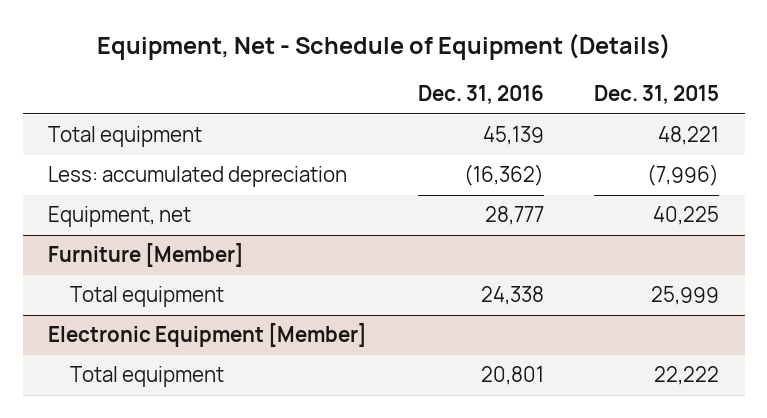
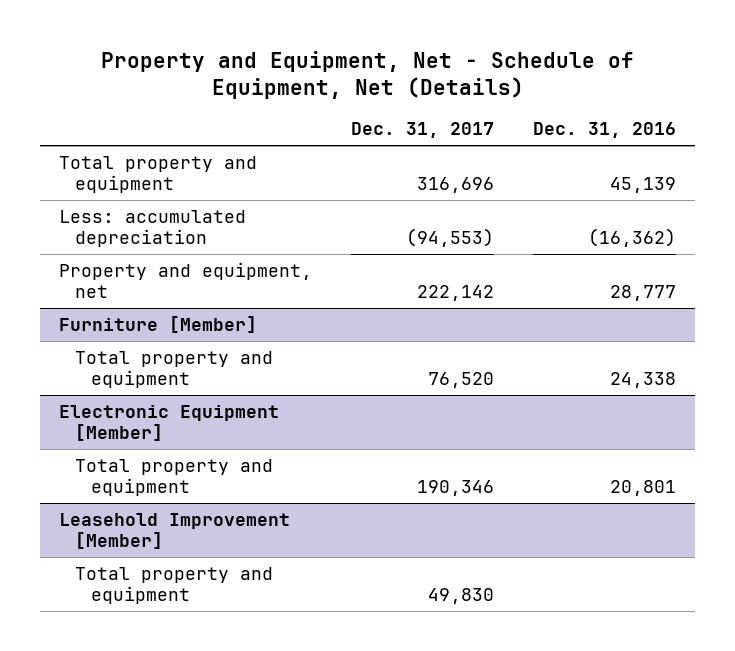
[96,33,671,60] Equipment, Net - Schedule of Equipment (Details) -> [100,50,634,99] Property and Equipment, Net - Schedule of Equipment, Net (Details)
[594,85,720,105] Dec. 31, 2015 -> none
none -> [351,122,495,139] Dec. 31, 2017
[47,126,202,148] Total equipment -> [59,155,258,193] Total property and equipment
[47,206,191,228] Equipment, net -> [59,261,313,298] Property and equipment, net
[70,286,225,308] Total equipment -> [75,350,274,388] Total property and equipment
[70,366,225,388] Total equipment -> [75,458,274,496] Total property and equipment
none -> [59,512,291,549] Leasehold Improvement [Member]
none -> [75,566,274,604] Total property and equipment

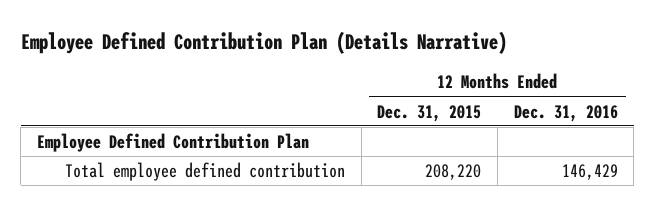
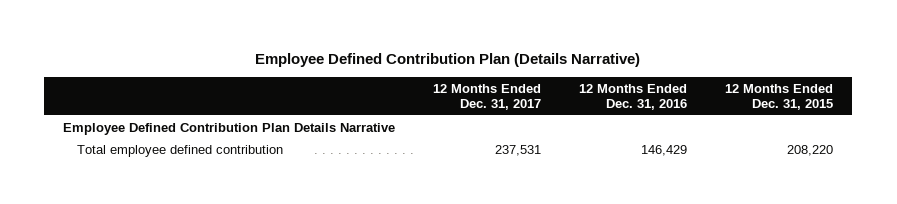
none -> [433,83,542,110] 12 Months Ended Dec. 31, 2017
[36,133,309,153] Employee Defined Contribution Plan -> [63,122,396,135] Employee Defined Contribution Plan Details Narrative

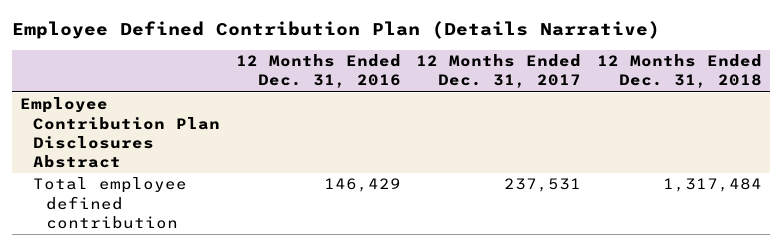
[725,83,834,110] 12 Months Ended Dec. 31, 2015 -> none
none -> [596,54,762,89] 12 Months Ended Dec. 31, 2018
[63,122,396,135] Employee Defined Contribution Plan Details Narrative -> [20,97,220,168] Employee Contribution Plan Disclosures Abstract

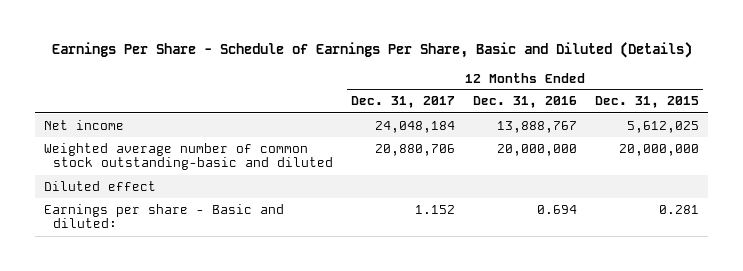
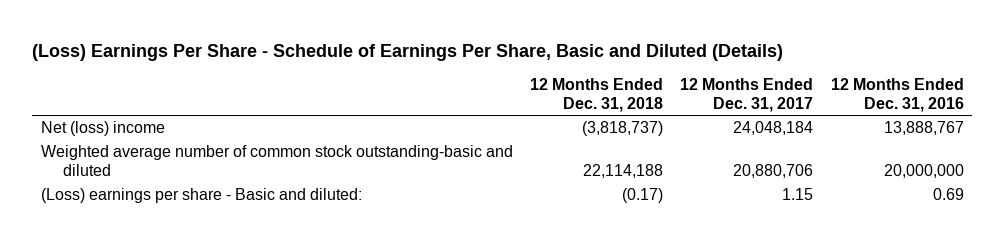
[51,42,692,59] Earnings Per Share - Schedule of Earnings Per Share, Basic and Diluted (Details) -> [31,43,783,61] (Loss) Earnings Per Share - Schedule of Earnings Per Share, Basic and Diluted (Details)
[594,96,699,109] Dec. 31, 2015 -> none
none -> [529,77,663,112] 12 Months Ended Dec. 31, 2018
[44,119,125,130] Net income -> [40,121,165,137] Net (loss) income
[44,180,157,191] Diluted effect -> none
[44,203,285,229] Earnings per share - Basic and diluted: -> [40,188,362,204] (Loss) earnings per share - Basic and diluted:
[415,204,456,214] 1.152 -> [782,188,814,201] 1.15
[536,204,577,214] 0.694 -> [932,188,964,201] 0.69

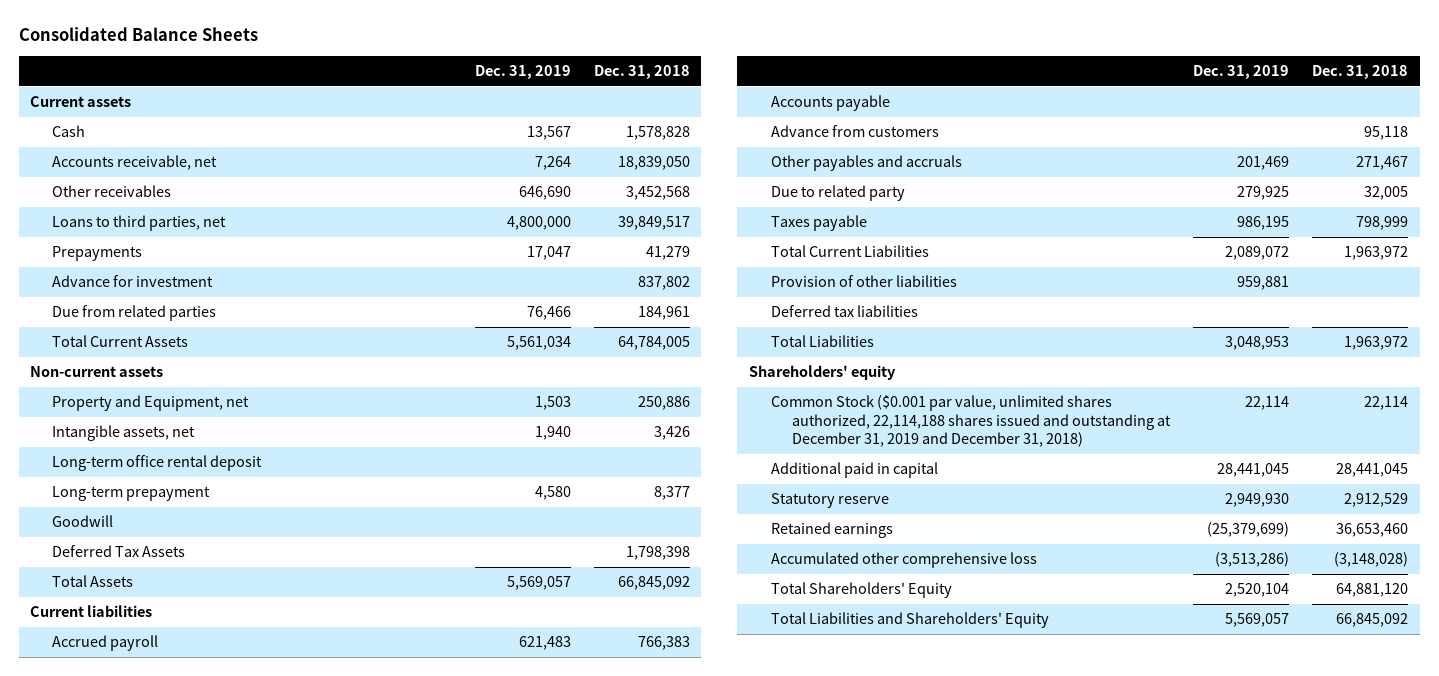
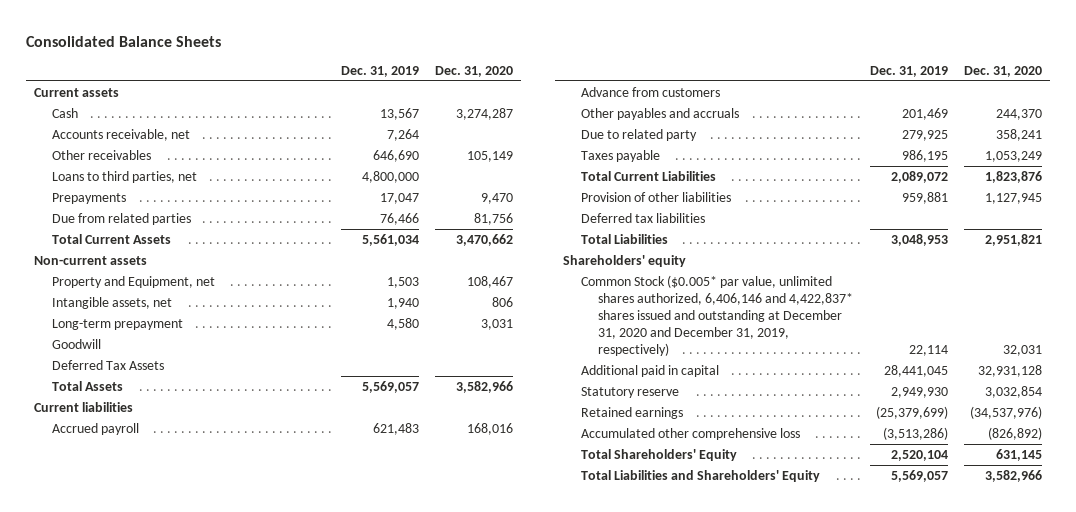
[593,64,690,79] Dec. 31, 2018 -> none
none -> [435,65,514,77] Dec. 31, 2020
[52,275,214,288] Advance for investment -> none
[52,455,263,472] Long-term office rental deposit -> none
[770,95,890,112] Accounts payable -> none
[770,395,1172,447] Common Stock ($0.001 par value, unlimited shares authorized, 22,114,188 shares issued and outstanding at December 31, 2019 and December 31, 2018) -> [580,274,854,357] Common Stock ($0.005* par value, unlimited shares authorized, 6,406,146 and 4,422,837* shares issued and outstanding at December 31, 2020 and December 31, 2019, respectively)

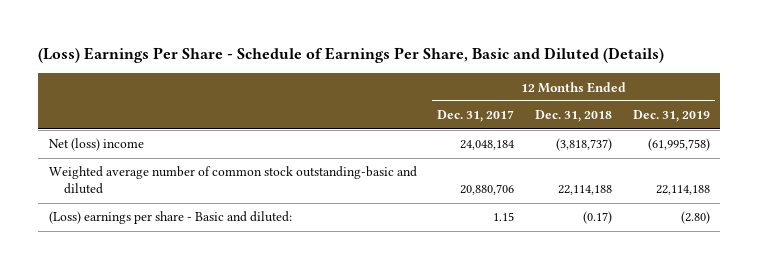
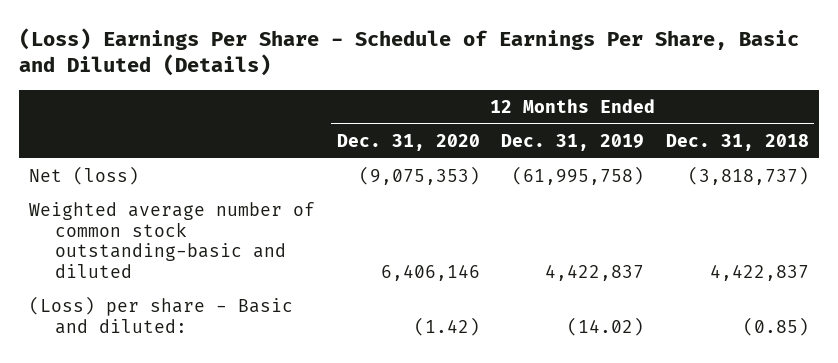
[437,110,515,123] Dec. 31, 2017 -> none
none -> [336,133,480,151] Dec. 31, 2020
[48,138,144,152] Net (loss) income -> [29,166,140,186] Net (loss)
[558,185,613,196] 22,114,188 -> [709,263,809,281] 4,422,837
[655,185,710,196] 22,114,188 -> [545,263,645,281] 4,422,837
[48,211,292,225] (Loss) earnings per share - Basic and diluted: -> [29,296,294,334] (Loss) per share - Basic and diluted:
[583,211,613,225] (0.17) -> [742,316,809,336] (0.85)
[680,211,710,225] (2.80) -> [567,316,645,336] (14.02)

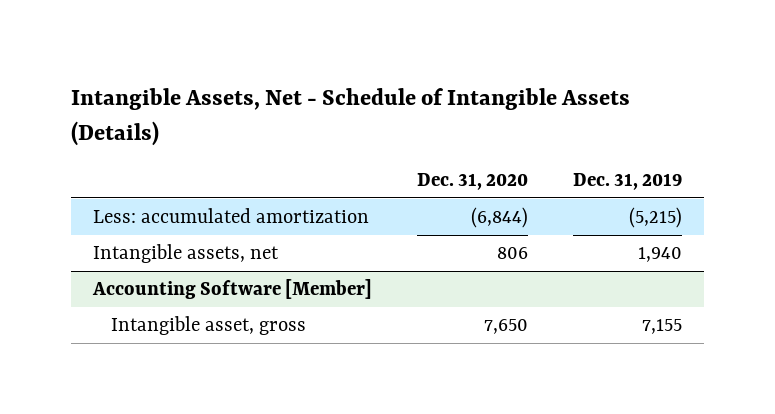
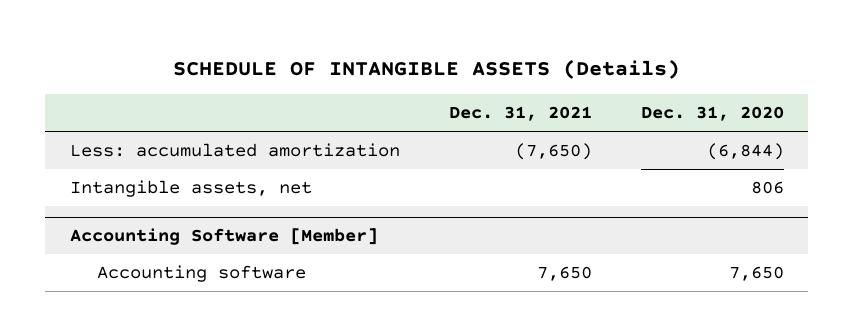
[70,88,630,146] Intangible Assets, Net - Schedule of Intangible Assets (Details) -> [172,58,680,79] SCHEDULE OF INTANGIBLE ASSETS (Details)
[572,173,682,191] Dec. 31, 2019 -> none
none -> [448,106,592,122] Dec. 31, 2021
[111,316,307,336] Intangible asset, gross -> [96,265,306,283] Accounting software

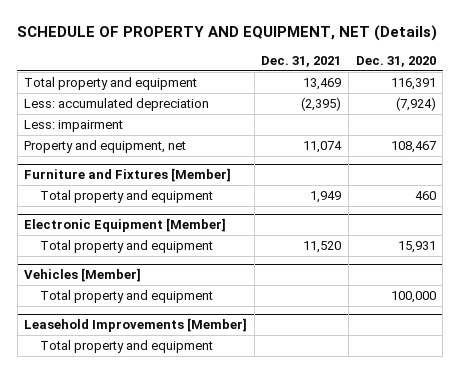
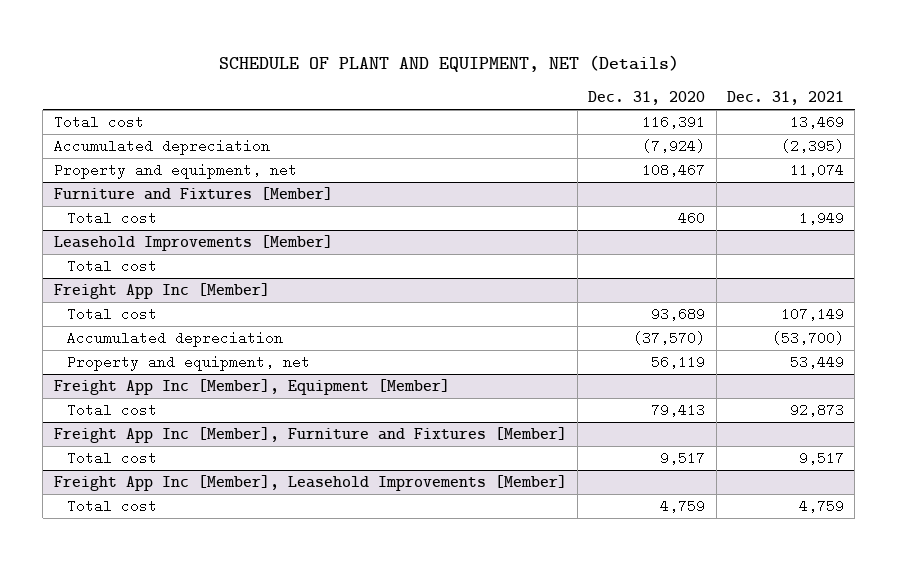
[17,25,438,42] SCHEDULE OF PROPERTY AND EQUIPMENT, NET (Details) -> [218,54,679,72] SCHEDULE OF PLANT AND EQUIPMENT, NET (Details)
[24,119,124,132] Less: impairment -> none
[24,76,198,90] Total property and equipment -> [53,115,144,130] Total cost
[24,97,210,111] Less: accumulated depreciation -> [53,139,270,156] Accumulated depreciation
[24,218,227,233] Electronic Equipment [Member] -> none
[40,239,214,253] Total property and equipment -> none
[24,268,142,283] Vehicles [Member] -> none
[40,289,214,303] Total property and equipment -> none
[40,189,214,203] Total property and equipment -> [67,211,158,226] Total cost
[40,339,214,353] Total property and equipment -> [67,259,158,274] Total cost
none -> [53,283,270,300] Freight App Inc [Member]
none -> [67,307,158,322] Total cost
none -> [67,331,284,348] Accumulated depreciation
none -> [67,355,311,372] Property and equipment, net
none -> [53,379,450,396] Freight App Inc [Member], Equipment [Member]
none -> [67,403,158,418] Total cost
none -> [53,427,567,444] Freight App Inc [Member], Furniture and Fixtures [Member]
none -> [67,451,158,466] Total cost
none -> [53,475,567,492] Freight App Inc [Member], Leasehold Improvements [Member]
none -> [67,499,158,514] Total cost

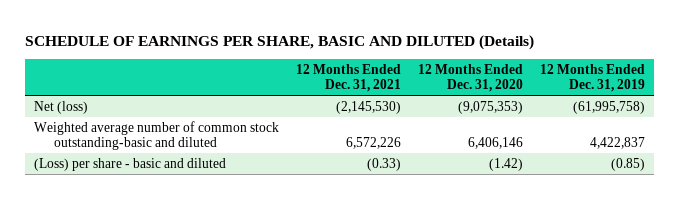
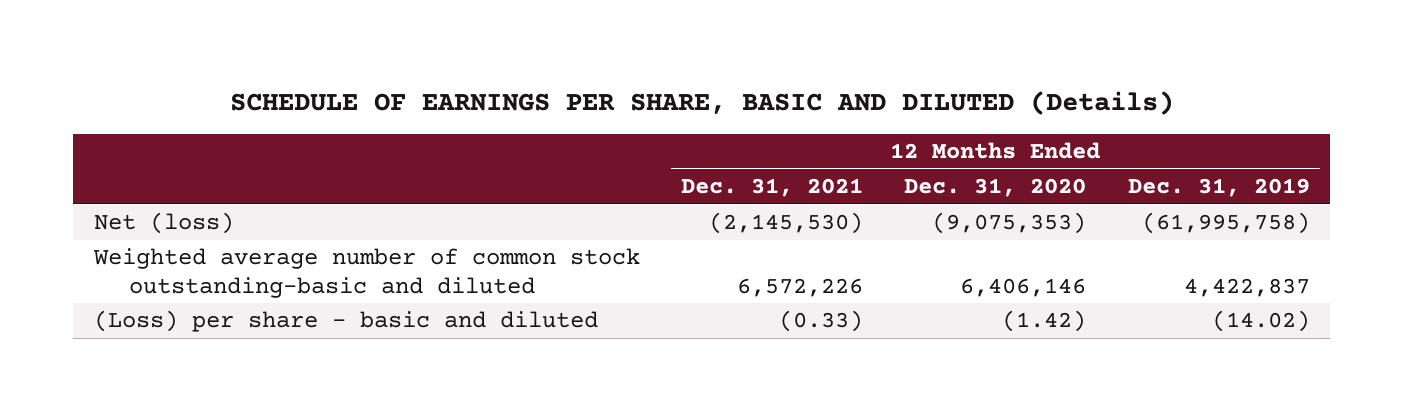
[611,157,646,171] (0.85) -> [1211,310,1310,333] (14.02)

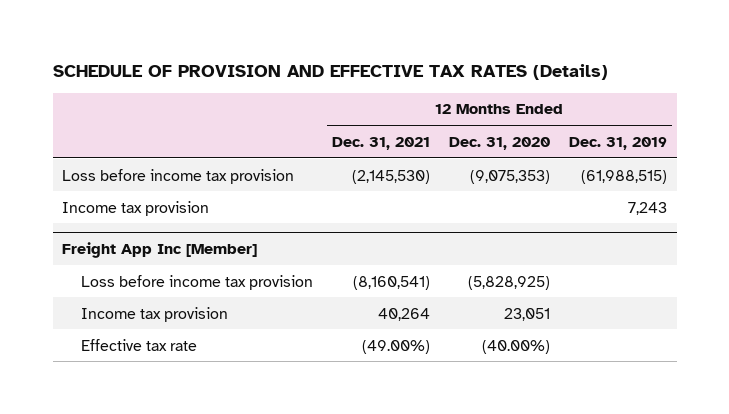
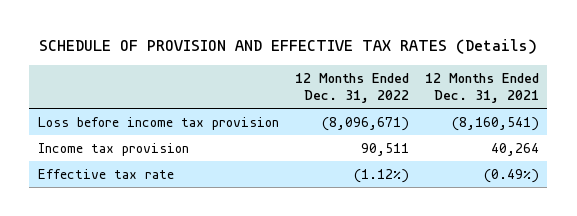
[448,136,550,150] Dec. 31, 2020 -> none
[568,136,667,150] Dec. 31, 2019 -> none
none -> [294,72,409,104] 12 Months Ended Dec. 31, 2022
[62,168,295,184] Loss before income tax provision -> none
[62,200,210,216] Income tax provision -> none
[62,242,258,259] Freight App Inc [Member] -> none
[361,339,430,354] (49.00%) -> [484,168,540,183] (0.49%)

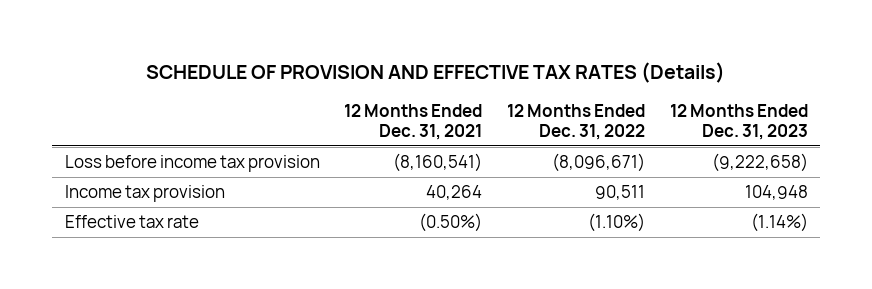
none -> [669,104,808,141] 12 Months Ended Dec. 31, 2023
[353,168,409,183] (1.12%) -> [588,213,646,233] (1.10%)
[484,168,540,183] (0.49%) -> [419,213,483,233] (0.50%)

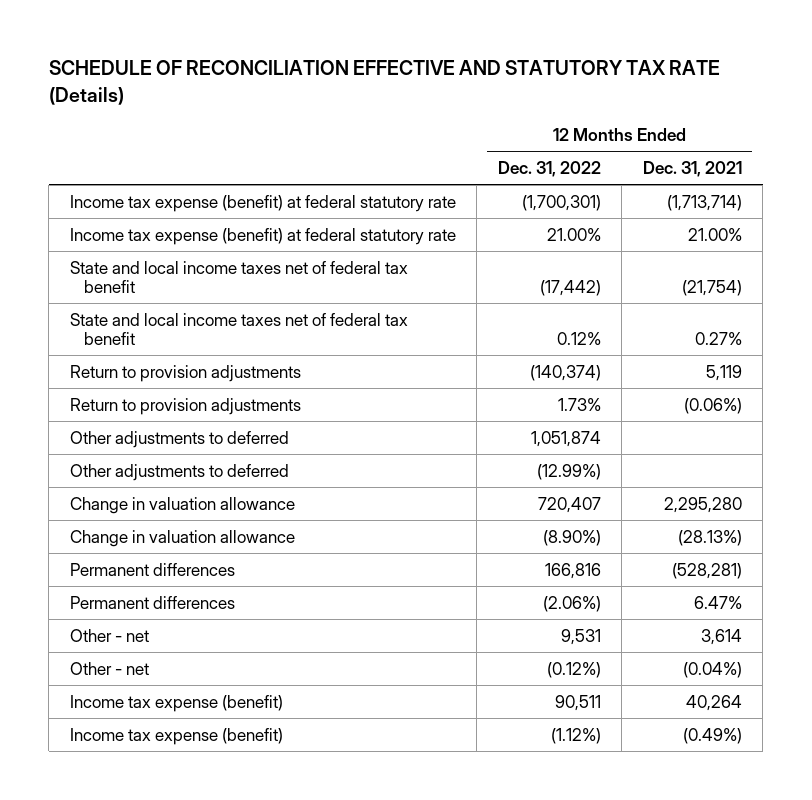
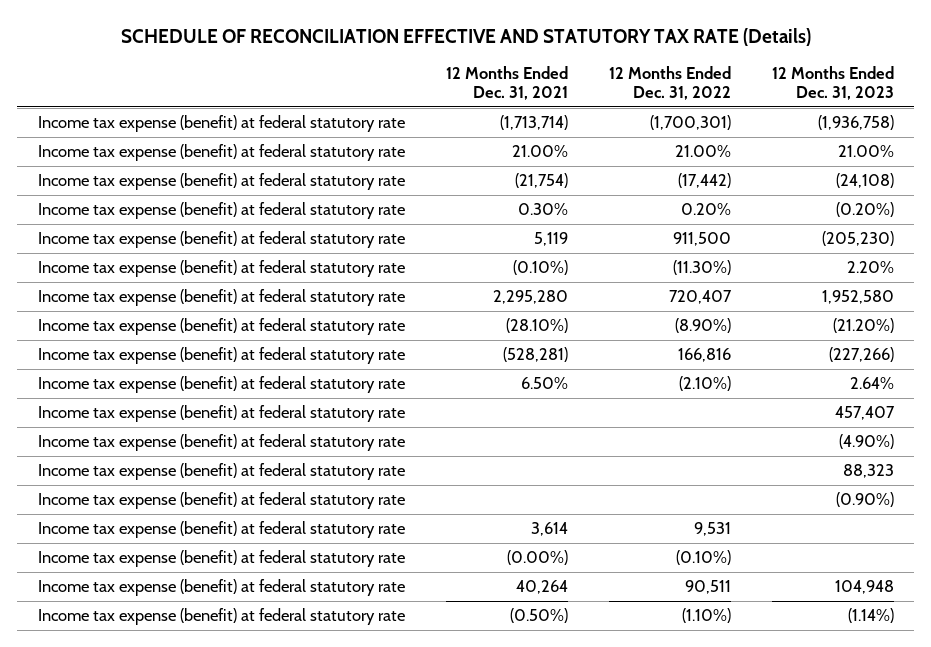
none -> [771,65,894,100] 12 Months Ended Dec. 31, 2023
[69,364,301,382] Return to provision adjustments -> none
[69,397,301,415] Return to provision adjustments -> none
[69,430,289,448] Other adjustments to deferred -> none
[69,463,289,481] Other adjustments to deferred -> none
[69,529,295,547] Change in valuation allowance -> none
[69,595,235,609] Permanent differences -> none
[69,661,149,675] Other - net -> none
[69,260,408,294] State and local income taxes net of federal tax benefit -> [37,173,405,191] Income tax expense (benefit) at federal statutory rate
[69,312,408,346] State and local income taxes net of federal tax benefit -> [37,202,405,220] Income tax expense (benefit) at federal statutory rate
[556,332,601,346] 0.12% -> [680,203,731,216] 0.20%
[694,332,742,346] 0.27% -> [517,203,568,216] 0.30%
none -> [37,231,405,249] Income tax expense (benefit) at federal statutory rate
none -> [37,260,405,278] Income tax expense (benefit) at federal statutory rate
[69,496,295,514] Change in valuation allowance -> [37,289,405,307] Income tax expense (benefit) at federal statutory rate
none -> [37,318,405,336] Income tax expense (benefit) at federal statutory rate
[69,562,235,576] Permanent differences -> [37,347,405,365] Income tax expense (benefit) at federal statutory rate
none -> [37,376,405,394] Income tax expense (benefit) at federal statutory rate
none -> [37,405,405,423] Income tax expense (benefit) at federal statutory rate
none -> [37,434,405,452] Income tax expense (benefit) at federal statutory rate
none -> [37,463,405,481] Income tax expense (benefit) at federal statutory rate
none -> [37,492,405,510] Income tax expense (benefit) at federal statutory rate
[69,628,149,642] Other - net -> [37,521,405,539] Income tax expense (benefit) at federal statutory rate
none -> [37,550,405,568] Income tax expense (benefit) at federal statutory rate
[69,694,283,712] Income tax expense (benefit) -> [37,579,405,597] Income tax expense (benefit) at federal statutory rate
[69,727,283,745] Income tax expense (benefit) -> [37,608,405,626] Income tax expense (benefit) at federal statutory rate
[550,727,601,744] (1.12%) -> [681,608,731,624] (1.10%)
[682,727,742,744] (0.49%) -> [509,608,568,624] (0.50%)

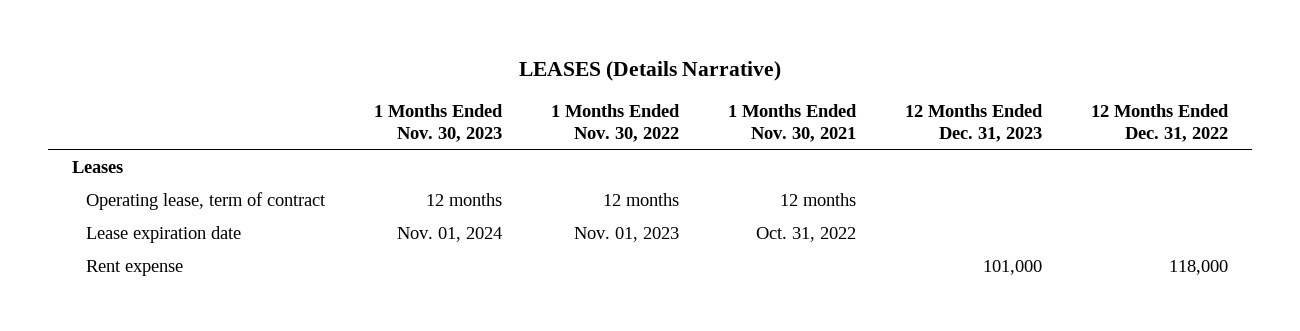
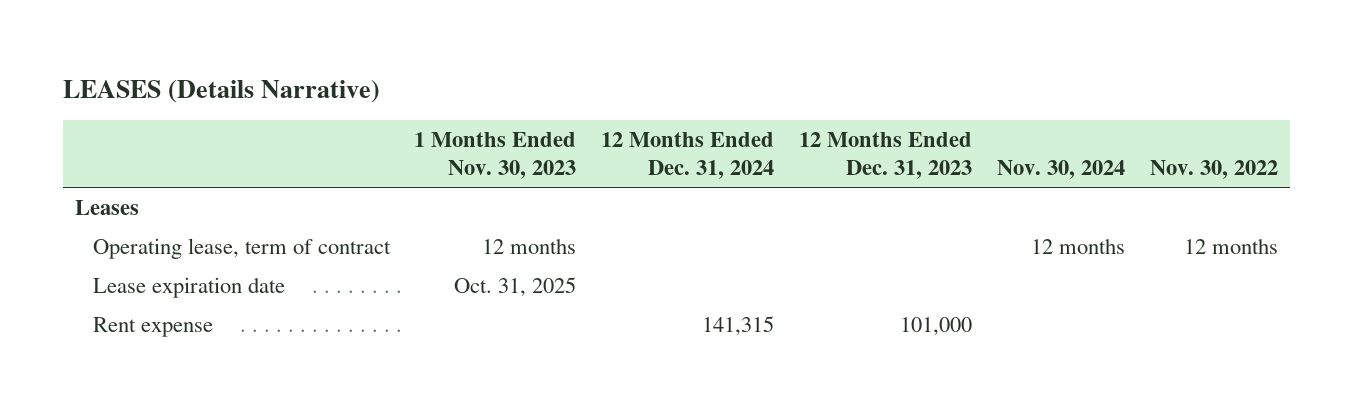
[551,104,681,143] 1 Months Ended Nov. 30, 2022 -> none
[727,104,857,143] 1 Months Ended Nov. 30, 2021 -> none
[1090,104,1229,143] 12 Months Ended Dec. 31, 2022 -> none
none -> [601,132,775,179] 12 Months Ended Dec. 31, 2024
none -> [996,159,1125,179] Nov. 30, 2024
none -> [1149,159,1278,179] Nov. 30, 2022
[397,227,503,243] Nov. 01, 2024 -> [454,277,577,298] Oct. 31, 2025

